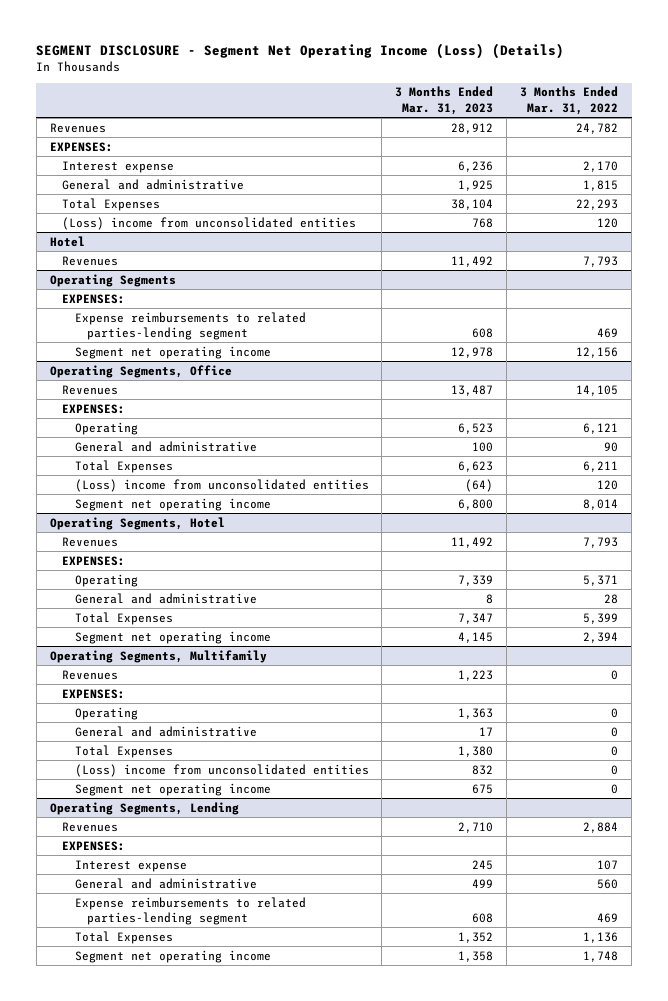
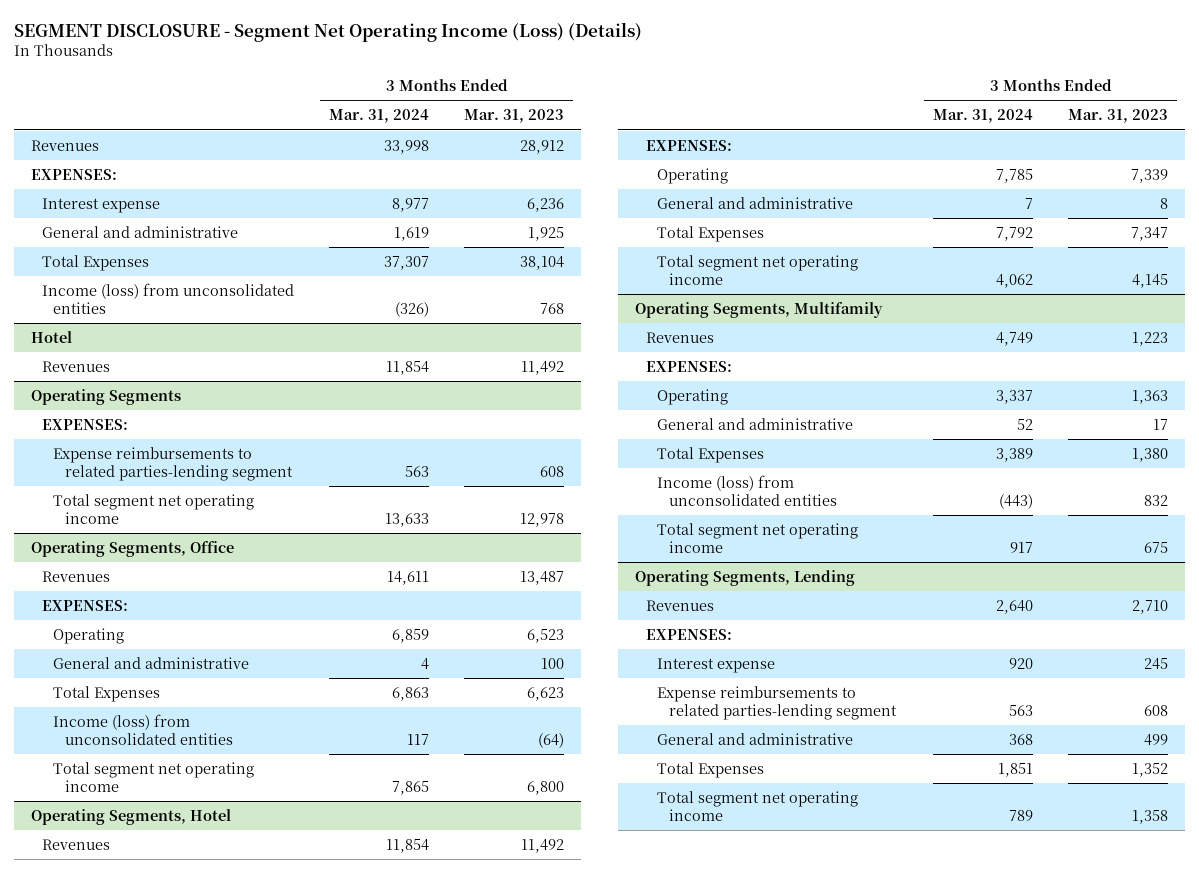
[520,86,619,115] 3 Months Ended Mar. 31, 2022 -> none
none -> [329,109,430,124] Mar. 31, 2024
[62,216,357,230] (Loss) income from unconsolidated entities -> [42,282,295,314] Income (loss) from unconsolidated entities
[74,345,271,359] Segment net operating income -> [53,493,255,524] Total segment net operating income
[74,478,369,492] (Loss) income from unconsolidated entities -> [53,713,233,745] Income (loss) from unconsolidated entities
[74,497,271,511] Segment net operating income -> [53,761,255,792] Total segment net operating income
[74,630,271,644] Segment net operating income -> [657,254,859,285] Total segment net operating income
[74,763,369,777] (Loss) income from unconsolidated entities -> [657,474,837,506] Income (loss) from unconsolidated entities
[74,782,271,796] Segment net operating income -> [657,522,859,553] Total segment net operating income
[74,877,257,889] General and administrative -> [657,732,854,745] General and administrative
[74,949,271,963] Segment net operating income -> [657,790,859,821] Total segment net operating income

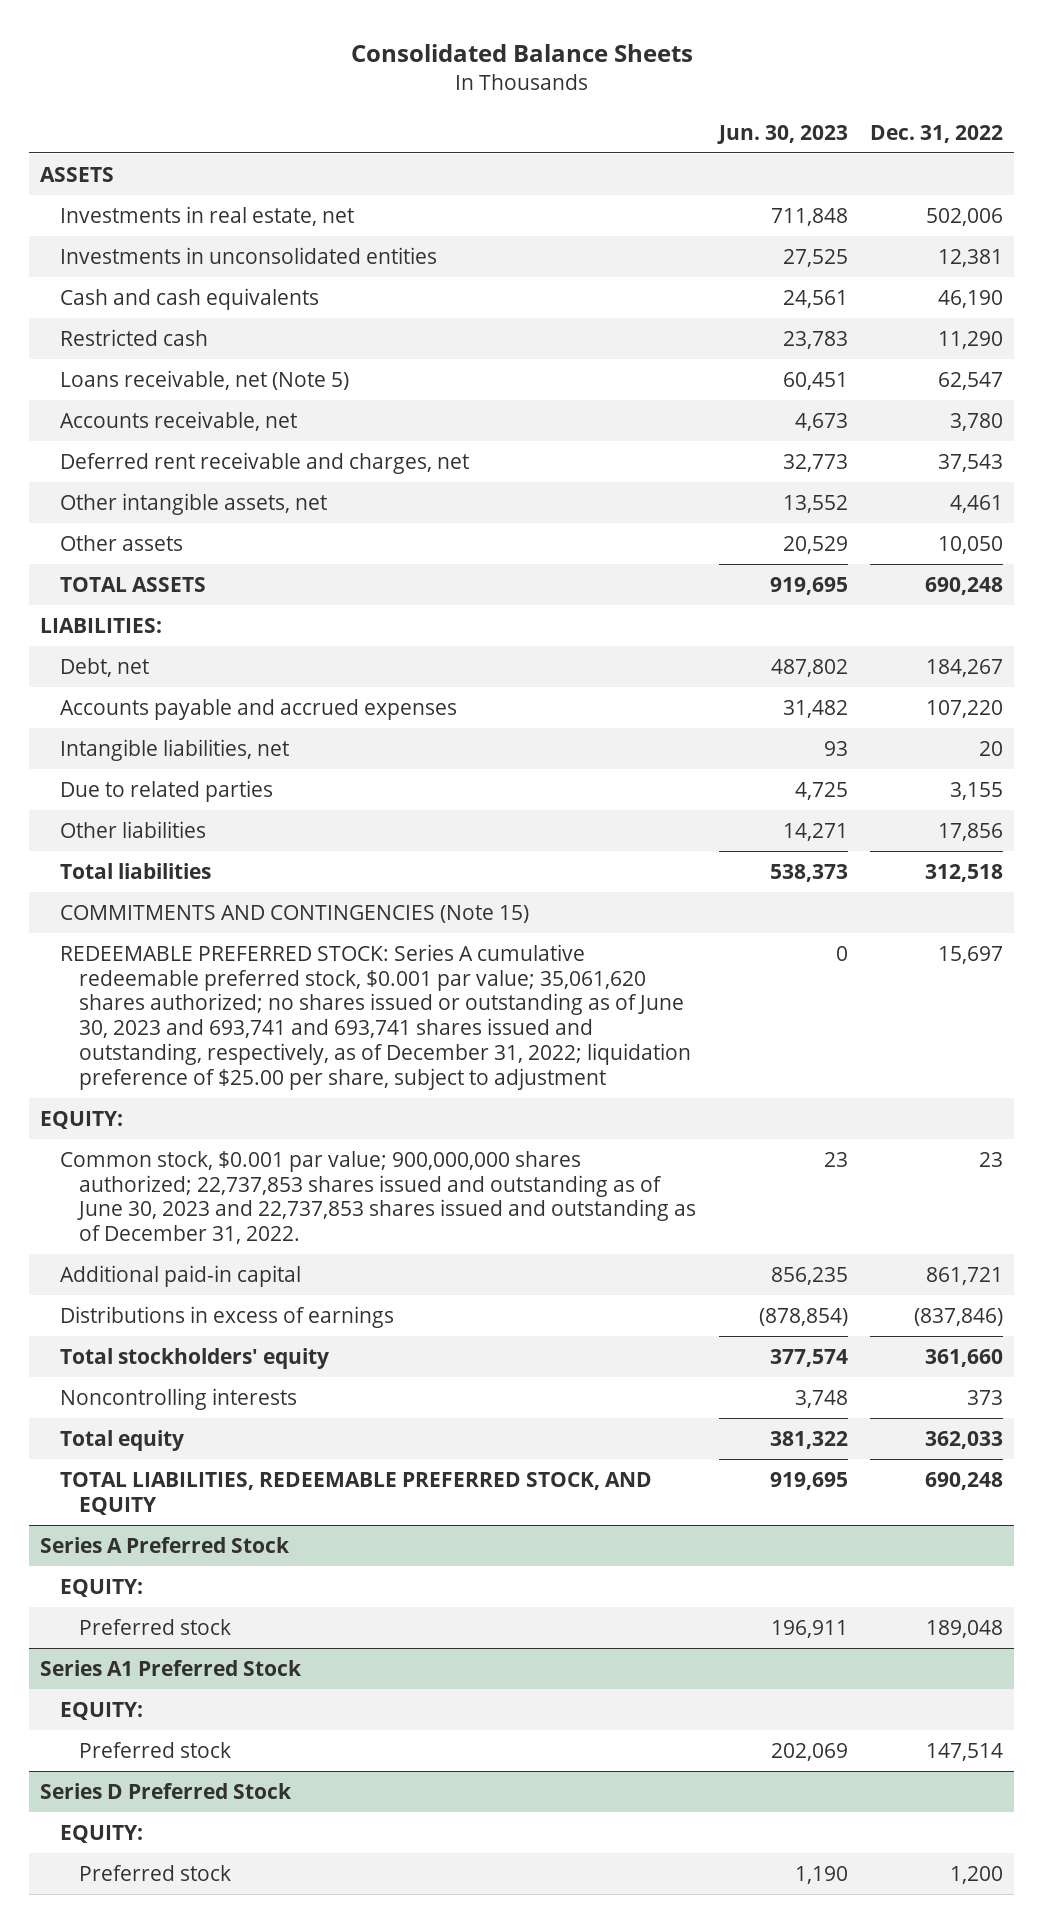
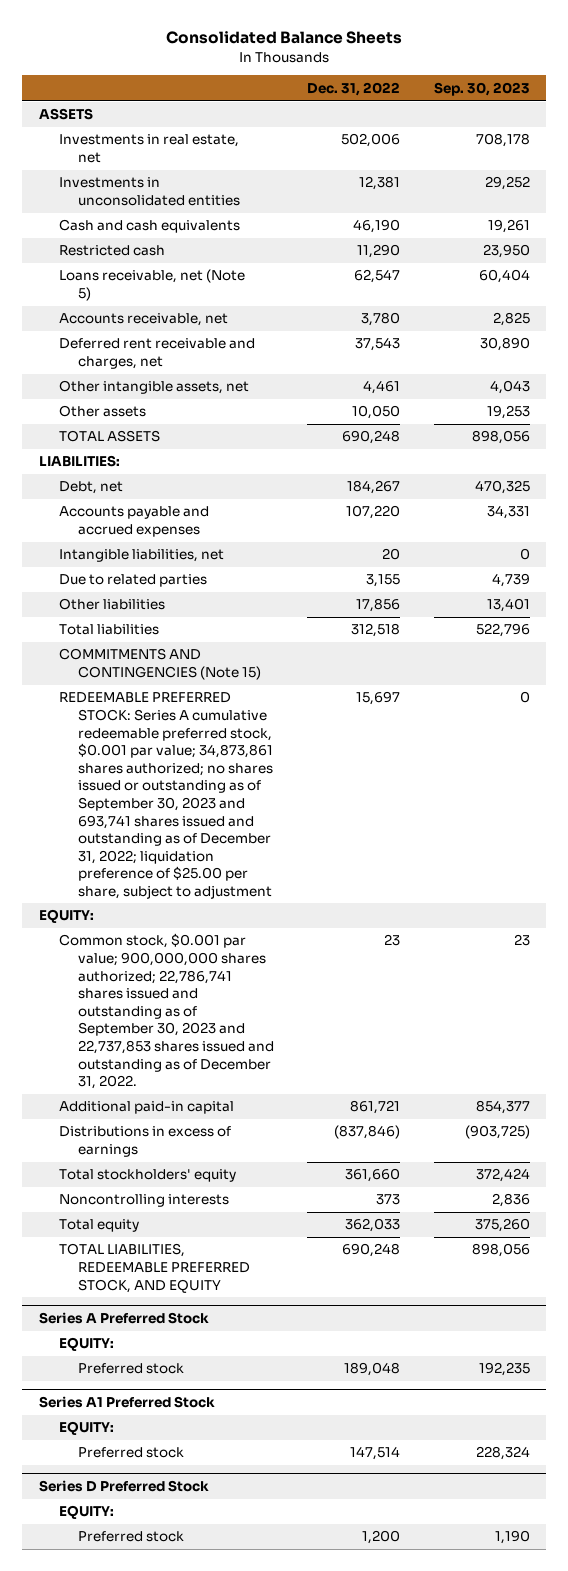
[716,124,848,144] Jun. 30, 2023 -> none
none -> [433,81,530,96] Sep. 30, 2023
[59,944,692,1090] REDEEMABLE PREFERRED STOCK: Series A cumulative redeemable preferred stock, $0.001 par value; 35,061,620 shares authorized; no shares issued or outstanding as of June 30, 2023 and 693,741 and 693,741 shares issued and outstanding, respectively, as of December 31, 2022; liquidation preference of $25.00 per share, subject to adjustment -> [58,692,274,899] REDEEMABLE PREFERRED STOCK: Series A cumulative redeemable preferred stock, $0.001 par value; 34,873,861 shares authorized; no shares issued or outstanding as of September 30, 2023 and 693,741 shares issued and outstanding as of December 31, 2022; liquidation preference of $25.00 per share, subject to adjustment
[59,1151,697,1245] Common stock, $0.001 par value; 900,000,000 shares authorized; 22,737,853 shares issued and outstanding as of June 30, 2023 and 22,737,853 shares issued and outstanding as of December 31, 2022. -> [58,933,275,1090] Common stock, $0.001 par value; 900,000,000 shares authorized; 22,786,741 shares issued and outstanding as of September 30, 2023 and 22,737,853 shares issued and outstanding as of December 31, 2022.

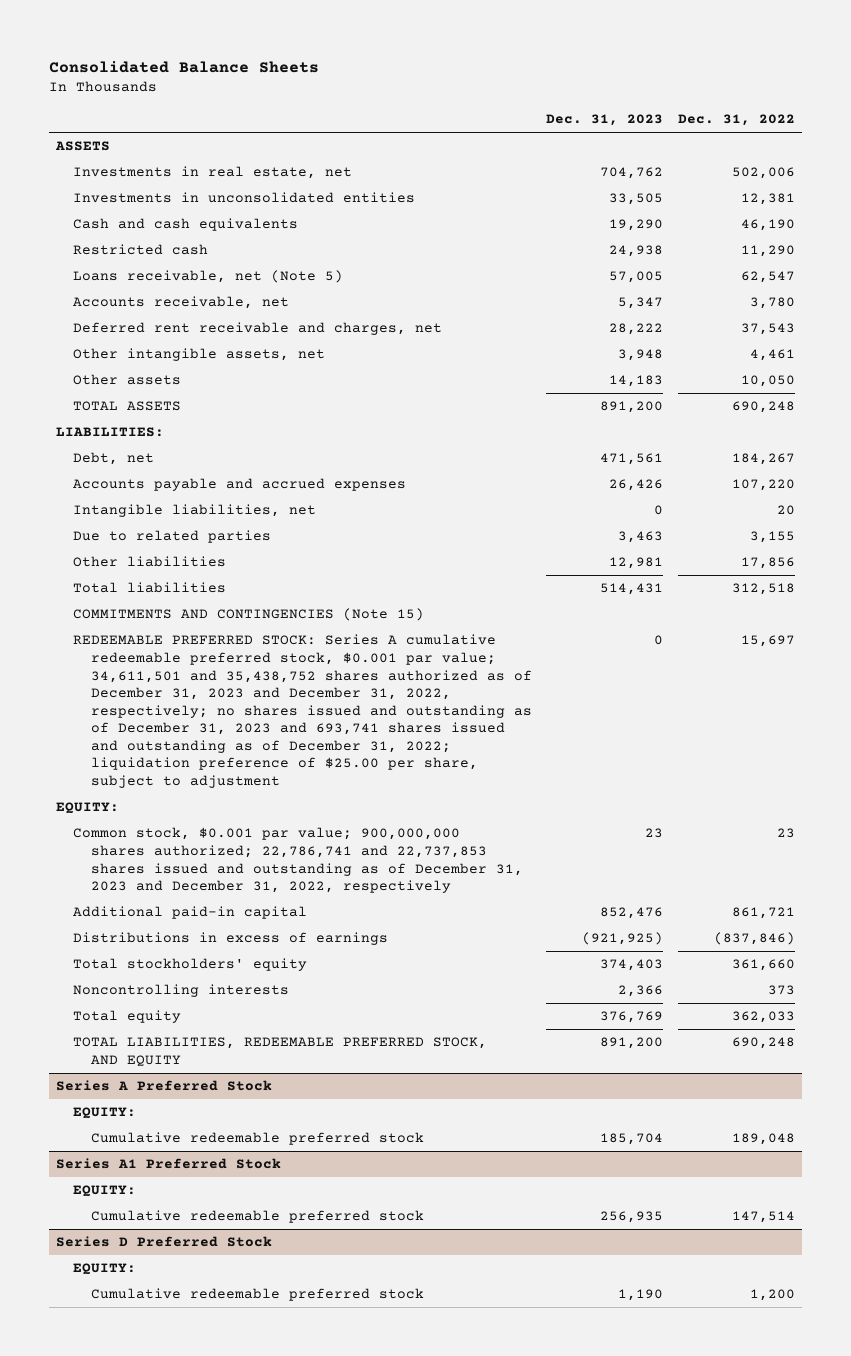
[433,81,530,96] Sep. 30, 2023 -> none
none -> [546,113,664,126] Dec. 31, 2023
[58,692,274,899] REDEEMABLE PREFERRED STOCK: Series A cumulative redeemable preferred stock, $0.001 par value; 34,873,861 shares authorized; no shares issued or outstanding as of September 30, 2023 and 693,741 shares issued and outstanding as of December 31, 2022; liquidation preference of $25.00 per share, subject to adjustment -> [73,634,532,788] REDEEMABLE PREFERRED STOCK: Series A cumulative redeemable preferred stock, $0.001 par value; 34,611,501 and 35,438,752 shares authorized as of December 31, 2023 and December 31, 2022, respectively; no shares issued and outstanding as of December 31, 2023 and 693,741 shares issued and outstanding as of December 31, 2022; liquidation preference of $25.00 per share, subject to adjustment
[58,933,275,1090] Common stock, $0.001 par value; 900,000,000 shares authorized; 22,786,741 shares issued and outstanding as of September 30, 2023 and 22,737,853 shares issued and outstanding as of December 31, 2022. -> [73,827,523,894] Common stock, $0.001 par value; 900,000,000 shares authorized; 22,786,741 and 22,737,853 shares issued and outstanding as of December 31, 2023 and December 31, 2022, respectively
[78,1363,185,1375] Preferred stock -> [90,1132,424,1146] Cumulative redeemable preferred stock
[78,1447,185,1459] Preferred stock -> [90,1210,424,1224] Cumulative redeemable preferred stock
[78,1531,185,1543] Preferred stock -> [90,1288,424,1302] Cumulative redeemable preferred stock

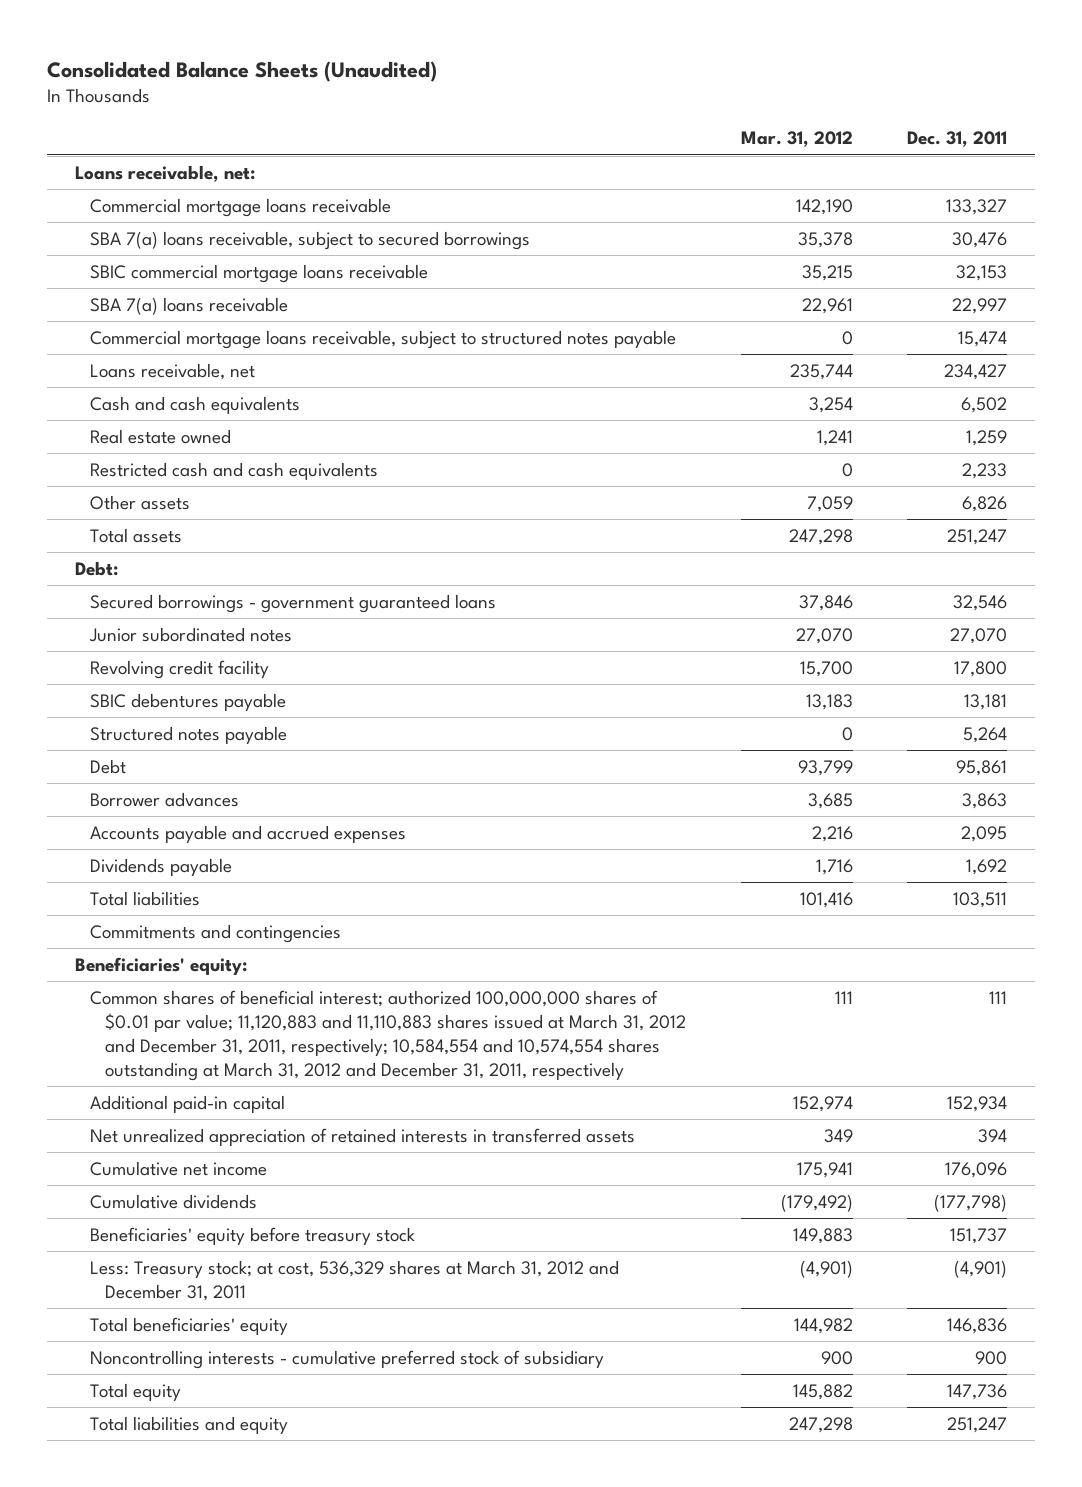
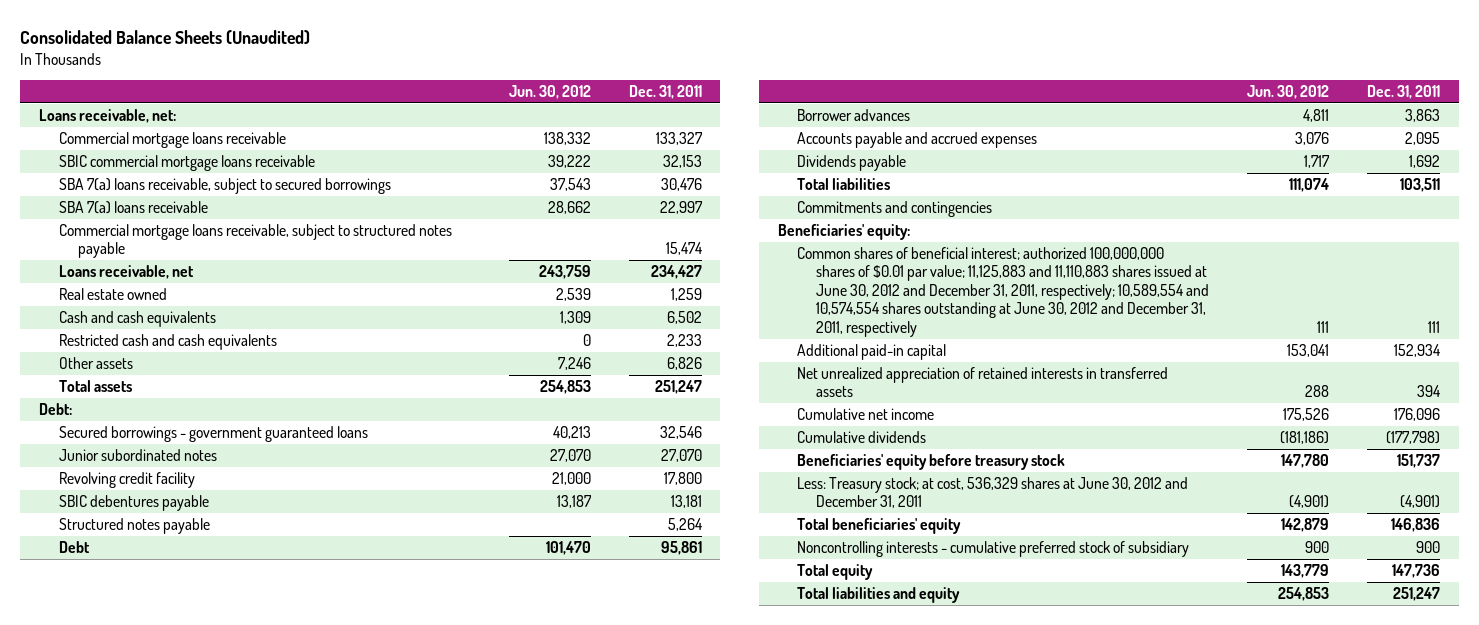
[740,131,853,148] Mar. 31, 2012 -> none
none -> [508,84,591,99] Jun. 30, 2012
[89,230,530,250] SBA 7(a) loans receivable, subject to secured borrowings -> [58,177,391,194] SBA 7(a) loans receivable, subject to secured borrowings
[89,395,300,414] Cash and cash equivalents -> [58,310,216,327] Cash and cash equivalents
[89,989,687,1082] Common shares of beneficial interest; authorized 100,000,000 shares of $0.01 par value; 11,120,883 and 11,110,883 shares issued at March 31, 2012 and December 31, 2011, respectively; 10,584,554 and 10,574,554 shares outstanding at March 31, 2012 and December 31, 2011, respectively -> [796,246,1210,338] Common shares of beneficial interest; authorized 100,000,000 shares of $0.01 par value; 11,125,883 and 11,110,883 shares issued at June 30, 2012 and December 31, 2011, respectively; 10,589,554 and 10,574,554 shares outstanding at June 30, 2012 and December 31, 2011, respectively
[89,1259,619,1301] Less: Treasury stock; at cost, 536,329 shares at March 31, 2012 and December 31, 2011 -> [796,476,1188,509] Less: Treasury stock; at cost, 536,329 shares at June 30, 2012 and December 31, 2011

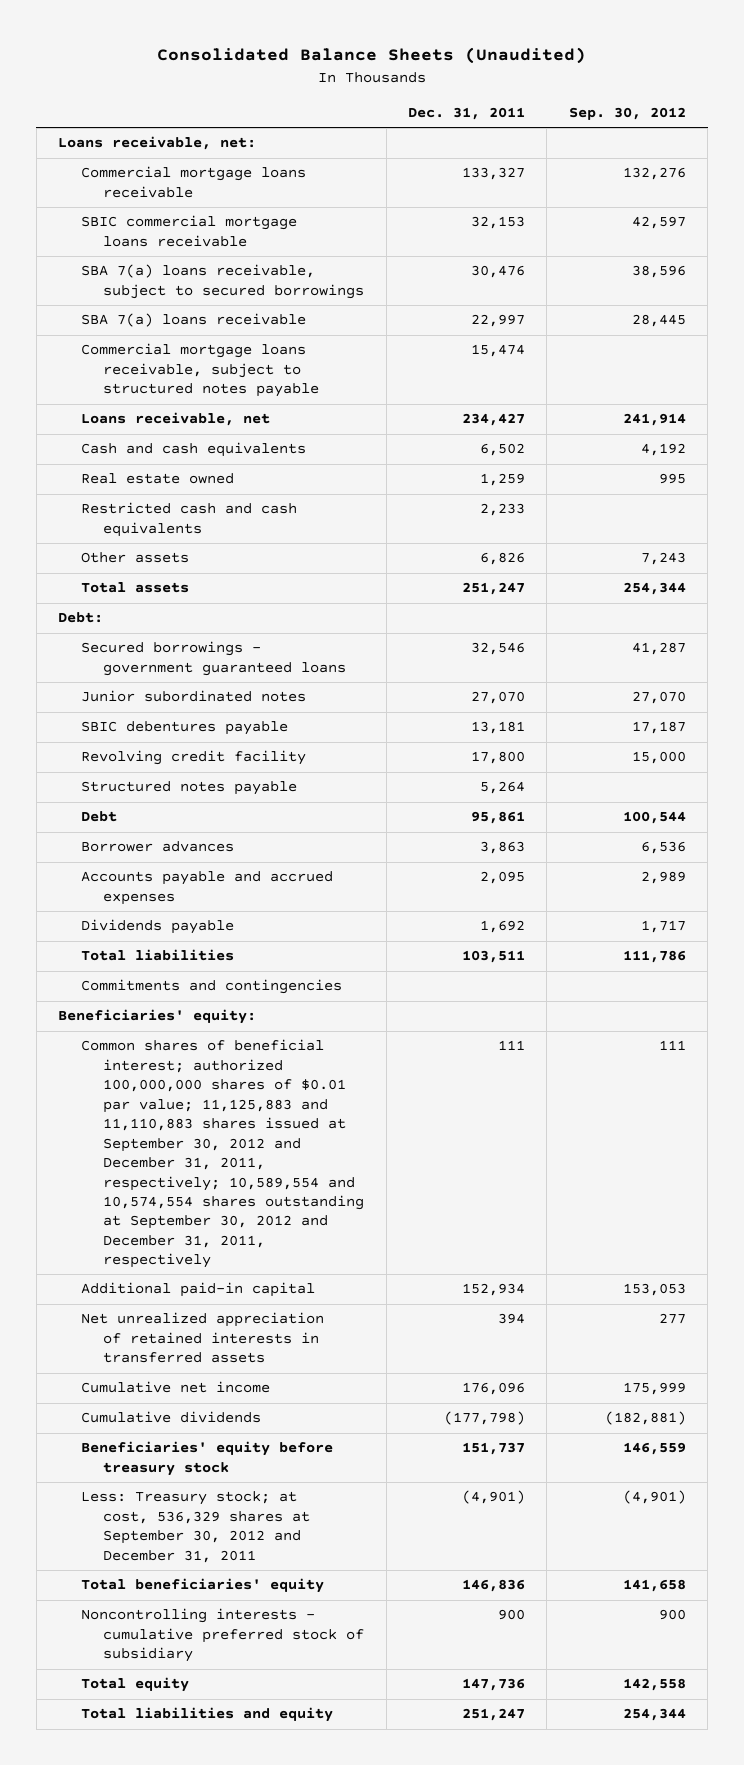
[508,84,591,99] Jun. 30, 2012 -> none
none -> [568,106,686,120] Sep. 30, 2012
[58,287,167,300] Real estate owned -> [80,473,234,485] Real estate owned
[58,471,195,488] Revolving credit facility -> [80,750,306,766] Revolving credit facility
[796,246,1210,338] Common shares of beneficial interest; authorized 100,000,000 shares of $0.01 par value; 11,125,883 and 11,110,883 shares issued at June 30, 2012 and December 31, 2011, respectively; 10,589,554 and 10,574,554 shares outstanding at June 30, 2012 and December 31, 2011, respectively -> [80,1039,365,1269] Common shares of beneficial interest; authorized 100,000,000 shares of $0.01 par value; 11,125,883 and 11,110,883 shares issued at September 30, 2012 and December 31, 2011, respectively; 10,589,554 and 10,574,554 shares outstanding at September 30, 2012 and December 31, 2011, respectively
[796,476,1188,509] Less: Treasury stock; at cost, 536,329 shares at June 30, 2012 and December 31, 2011 -> [80,1491,311,1563] Less: Treasury stock; at cost, 536,329 shares at September 30, 2012 and December 31, 2011

